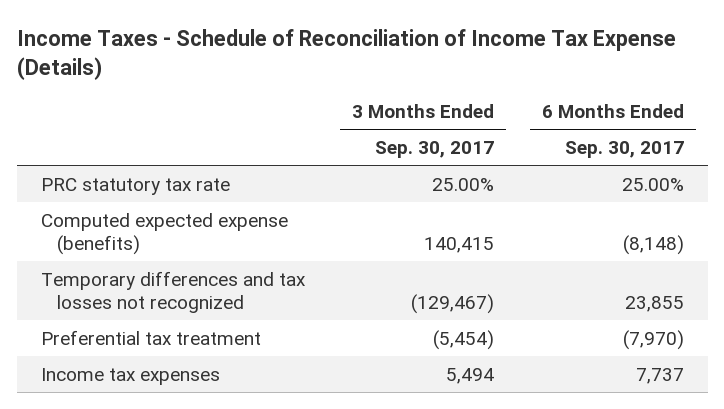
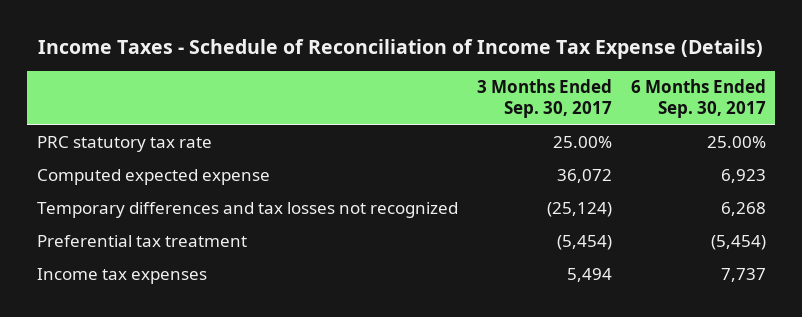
[40,212,288,256] Computed expected expense (benefits) -> [36,168,270,185] Computed expected expense
[424,237,495,254] 140,415 -> [556,168,612,183] 36,072
[622,235,684,256] (8,148) -> [720,168,766,183] 6,923
[411,294,495,315] (129,467) -> [546,201,612,217] (25,124)
[624,296,684,313] 23,855 -> [720,201,766,216] 6,268
[622,329,684,350] (7,970) -> [710,234,766,250] (5,454)

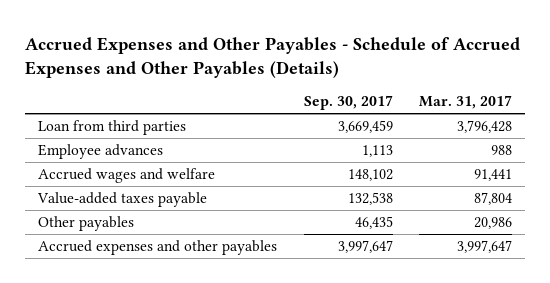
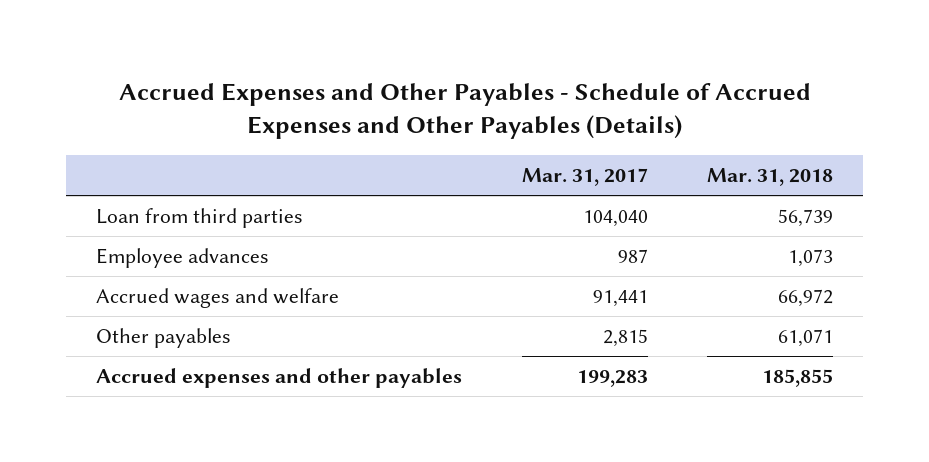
[303,95,393,111] Sep. 30, 2017 -> none
none -> [707,168,834,187] Mar. 31, 2018
[456,120,512,134] 3,796,428 -> [582,210,648,228] 104,040
[490,145,512,156] 988 -> [617,249,648,264] 987
[37,192,208,208] Value-added taxes payable -> none
[473,217,512,230] 20,986 -> [602,329,648,348] 2,815
[456,240,512,254] 3,997,647 -> [576,370,648,388] 199,283

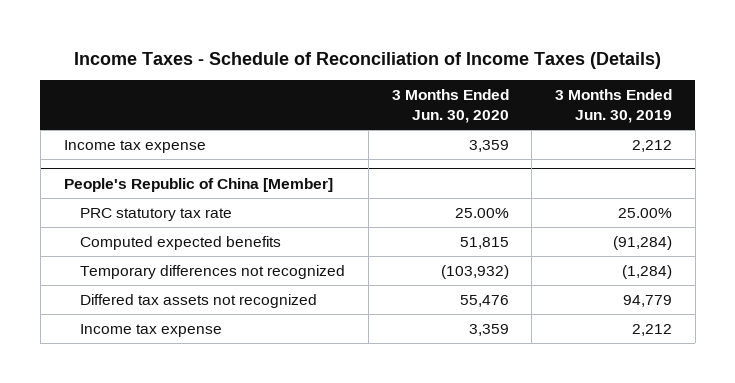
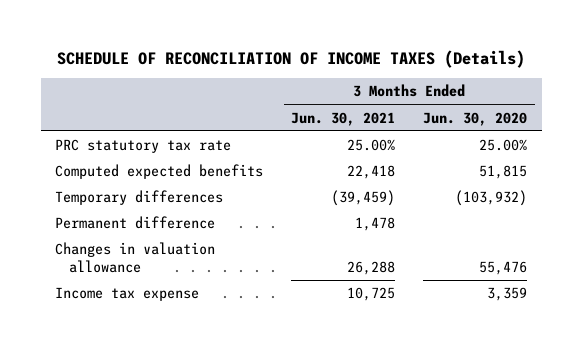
[73,51,661,69] Income Taxes - Schedule of Reconciliation of Income Taxes (Details) -> [57,49,526,68] SCHEDULE OF RECONCILIATION OF INCOME TAXES (Details)
[554,89,672,123] 3 Months Ended Jun. 30, 2019 -> none
none -> [291,111,396,126] Jun. 30, 2021
[63,140,206,154] Income tax expense -> none
[63,177,333,192] People's Republic of China [Member] -> none
[80,265,346,280] Temporary differences not recognized -> [55,190,224,206] Temporary differences
none -> [55,216,216,230] Permanent difference
[80,294,318,309] Differed tax assets not recognized -> [55,242,216,273] Changes in valuation allowance

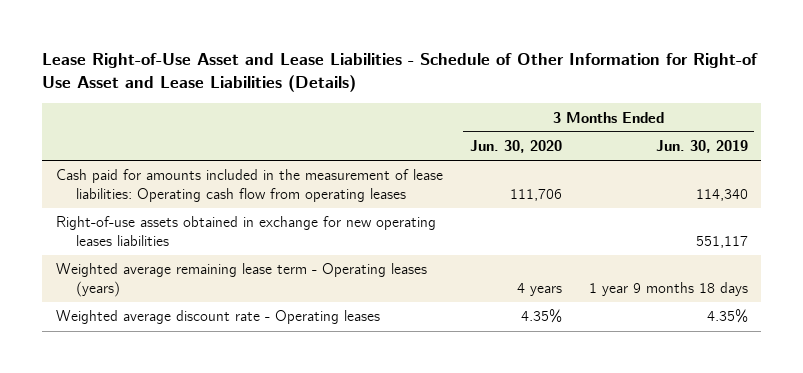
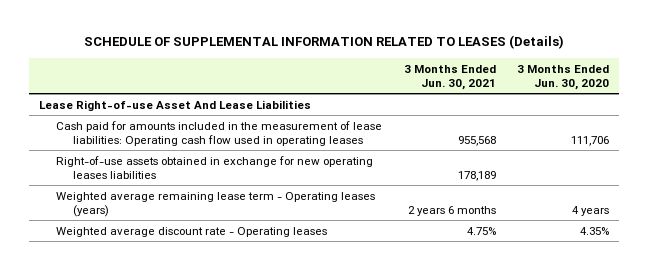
[42,53,759,93] Lease Right-of-Use Asset and Lease Liabilities - Schedule of Other Information for Right-of Use Asset and Lease Liabilities (Details) -> [84,35,565,50] SCHEDULE OF SUPPLEMENTAL INFORMATION RELATED TO LEASES (Details)
[655,140,748,154] Jun. 30, 2019 -> none
none -> [403,64,496,90] 3 Months Ended Jun. 30, 2021
none -> [39,99,312,111] Lease Right-of-use Asset And Lease Liabilities
[55,169,443,203] Cash paid for amounts included in the measurement of lease liabilities: Operating cash flow from operating leases -> [56,120,383,146] Cash paid for amounts included in the measurement of lease liabilities: Operating cash flow used in operating leases

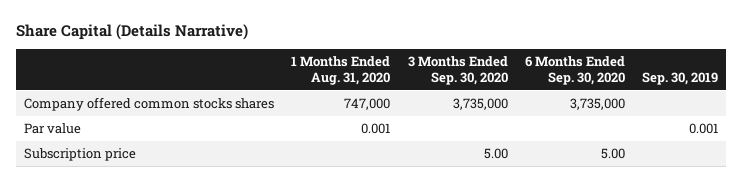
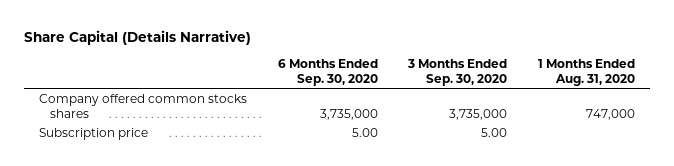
[641,71,718,85] Sep. 30, 2019 -> none
[24,122,82,134] Par value -> none

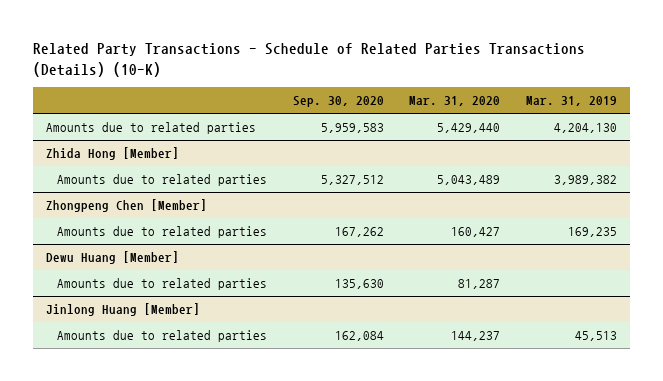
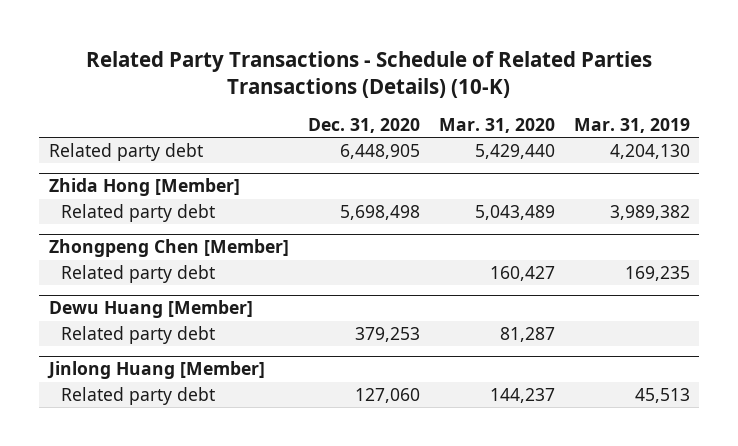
[292,96,384,108] Sep. 30, 2020 -> none
none -> [307,117,420,133] Dec. 31, 2020
[45,122,256,135] Amounts due to related parties -> [48,143,203,162] Related party debt
[57,174,268,187] Amounts due to related parties -> [61,204,216,223] Related party debt
[57,226,268,239] Amounts due to related parties -> [61,265,216,284] Related party debt
[57,278,268,291] Amounts due to related parties -> [61,326,216,345] Related party debt
[57,330,268,343] Amounts due to related parties -> [61,387,216,406] Related party debt

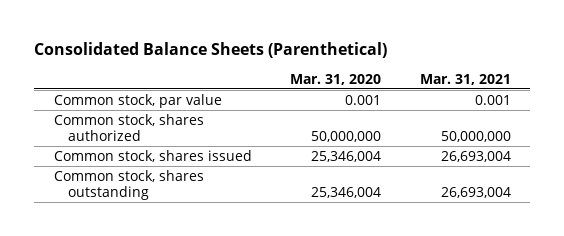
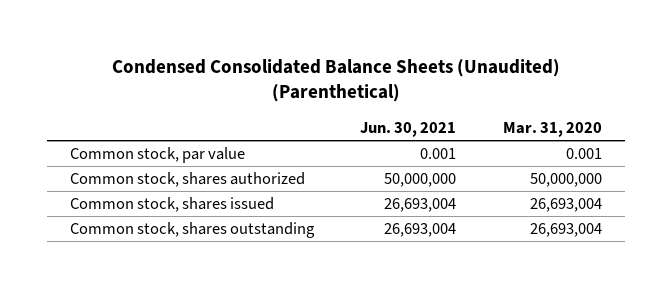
[34,42,388,59] Consolidated Balance Sheets (Parenthetical) -> [111,58,560,103] Condensed Consolidated Balance Sheets (Unaudited) (Parenthetical)
[419,73,511,85] Mar. 31, 2021 -> none
none -> [360,122,457,138] Jun. 30, 2021
[311,150,382,162] 25,346,004 -> [529,198,602,213] 26,693,004
[311,186,382,198] 25,346,004 -> [529,223,602,238] 26,693,004

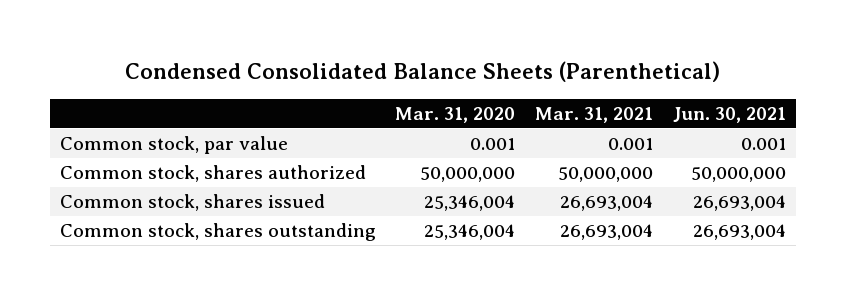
[111,58,560,103] Condensed Consolidated Balance Sheets (Unaudited) (Parenthetical) -> [124,61,720,83] Condensed Consolidated Balance Sheets (Parenthetical)
none -> [535,106,654,123] Mar. 31, 2021
[529,198,602,213] 26,693,004 -> [424,195,516,212] 25,346,004
[529,223,602,238] 26,693,004 -> [424,224,516,241] 25,346,004

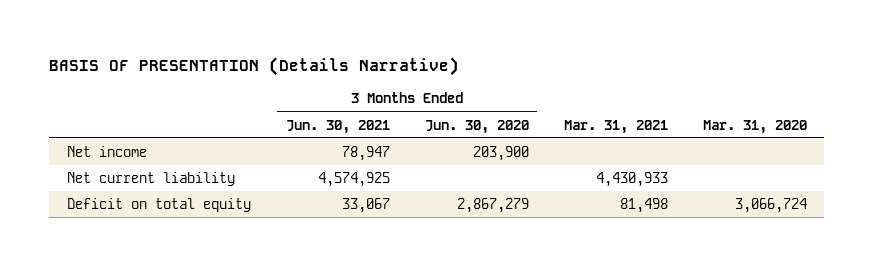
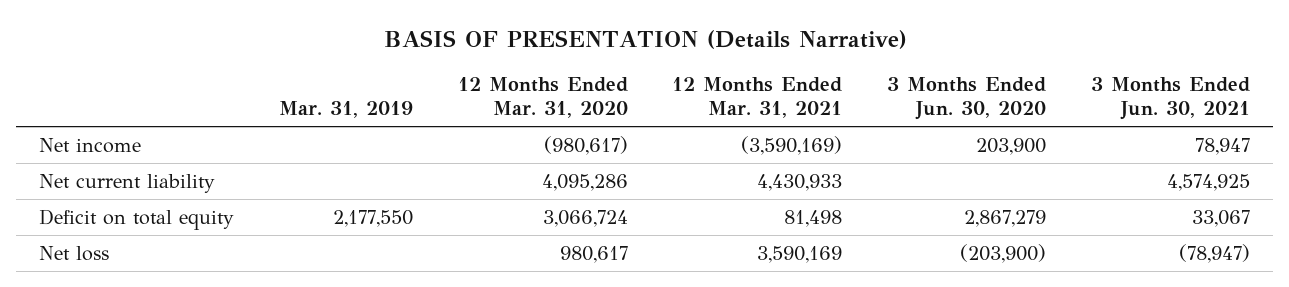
[563,119,668,134] Mar. 31, 2021 -> none
[702,119,807,134] Mar. 31, 2020 -> none
none -> [278,101,413,119] Mar. 31, 2019
none -> [457,77,628,119] 12 Months Ended Mar. 31, 2020
none -> [672,77,843,119] 12 Months Ended Mar. 31, 2021
none -> [38,245,109,261] Net loss

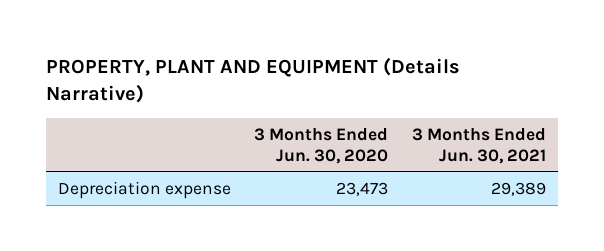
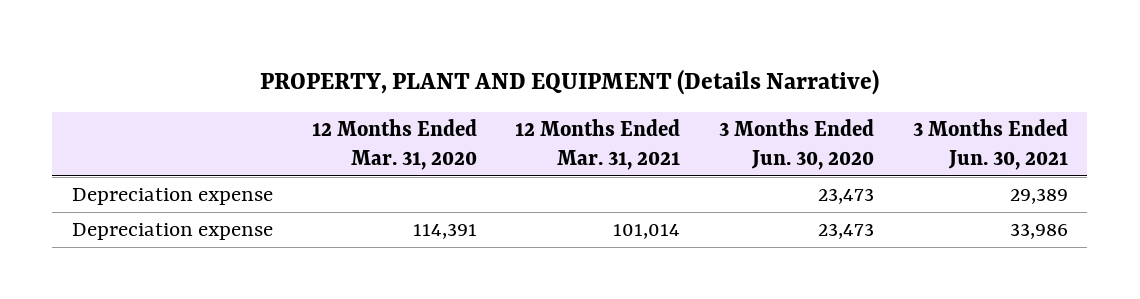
none -> [311,119,477,170] 12 Months Ended Mar. 31, 2020
none -> [515,119,681,170] 12 Months Ended Mar. 31, 2021
none -> [71,222,273,240] Depreciation expense

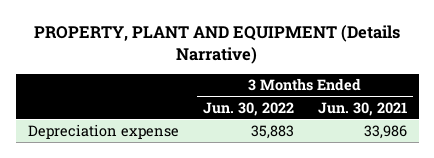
[311,119,477,170] 12 Months Ended Mar. 31, 2020 -> none
[515,119,681,170] 12 Months Ended Mar. 31, 2021 -> none
[719,119,875,170] 3 Months Ended Jun. 30, 2020 -> none
none -> [202,101,294,116] Jun. 30, 2022
[71,187,273,205] Depreciation expense -> none

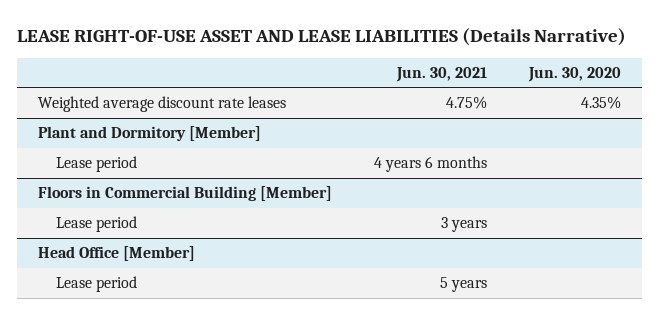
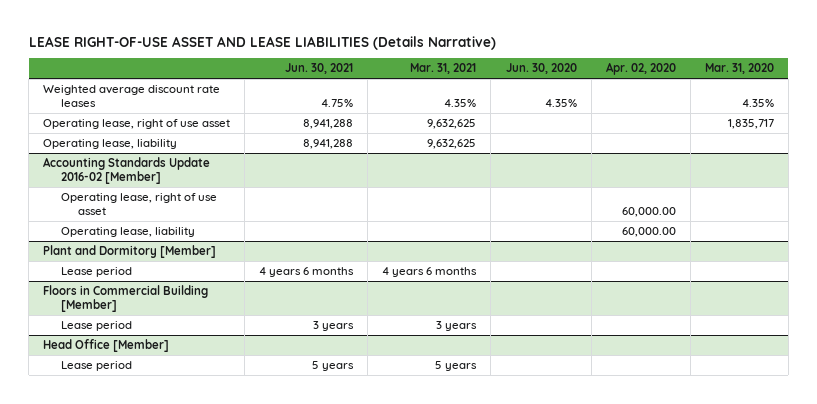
none -> [410,63,477,75] Mar. 31, 2021
none -> [605,62,676,76] Apr. 02, 2020
none -> [704,63,774,75] Mar. 31, 2020
none -> [43,118,231,129] Operating lease, right of use asset
none -> [43,138,178,149] Operating lease, liability
none -> [43,156,211,185] Accounting Standards Update 2016-02 [Member]
none -> [60,192,217,216] Operating lease, right of use asset
none -> [60,226,195,237] Operating lease, liability

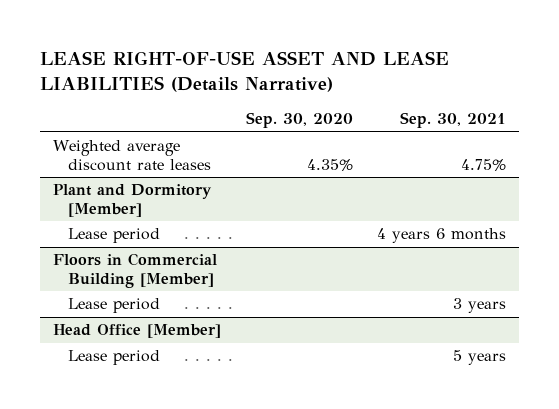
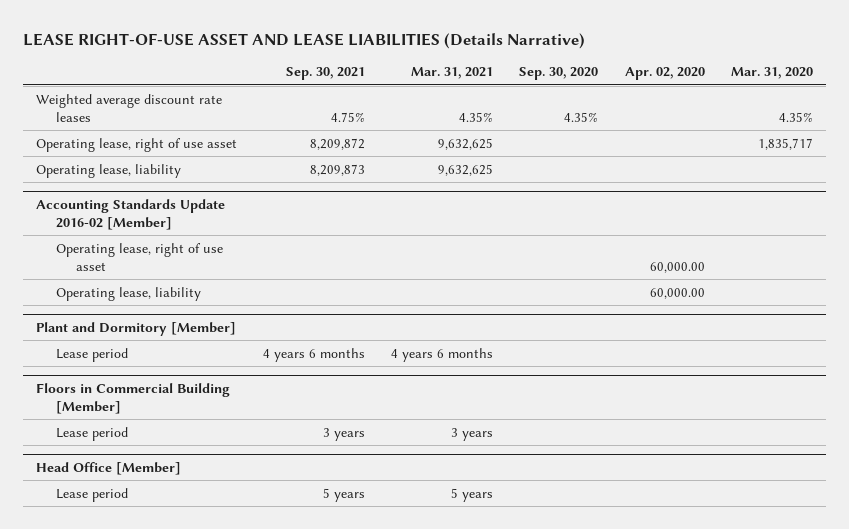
none -> [411,67,494,80] Mar. 31, 2021
none -> [624,67,705,81] Apr. 02, 2020
none -> [730,67,813,80] Mar. 31, 2020
none -> [35,137,237,152] Operating lease, right of use asset
none -> [35,163,181,178] Operating lease, liability
none -> [35,198,225,231] Accounting Standards Update 2016-02 [Member]
none -> [55,242,223,271] Operating lease, right of use asset
none -> [55,286,201,301] Operating lease, liability

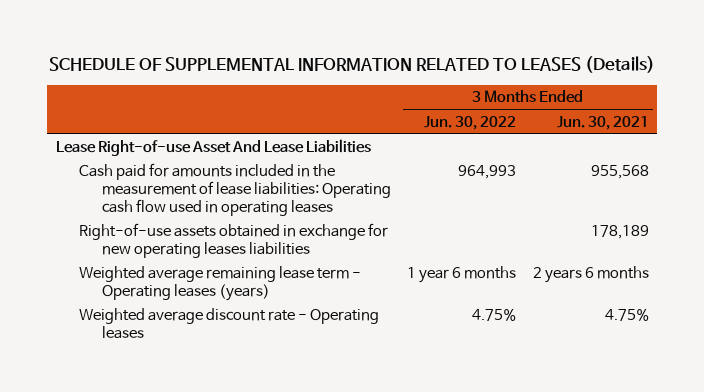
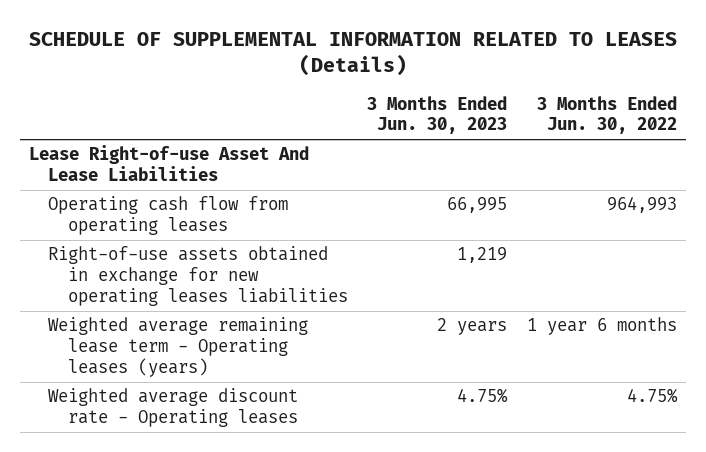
[556,115,649,130] Jun. 30, 2021 -> none
none -> [367,95,508,135] 3 Months Ended Jun. 30, 2023
[78,163,391,217] Cash paid for amounts included in the measurement of lease liabilities: Operating cash flow used in operating leases -> [48,196,289,236] Operating cash flow from operating leases

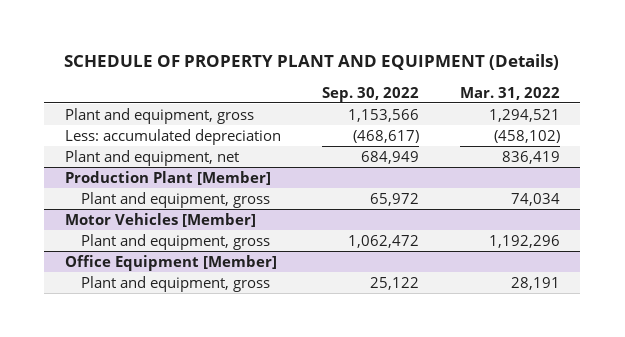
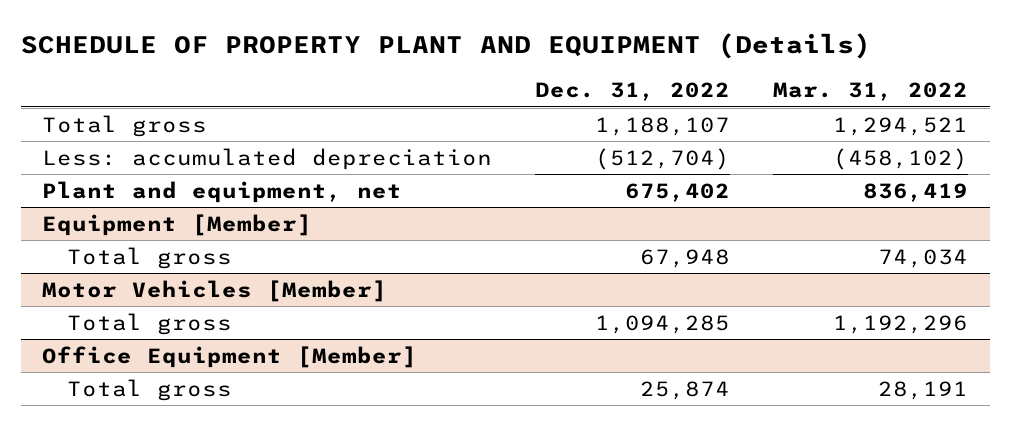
[321,86,419,102] Sep. 30, 2022 -> none
none -> [535,82,731,102] Dec. 31, 2022
[64,107,254,124] Plant and equipment, gross -> [42,114,208,137] Total gross
[64,170,271,185] Production Plant [Member] -> none
none -> [42,213,313,236] Equipment [Member]
[80,191,270,208] Plant and equipment, gross -> [67,246,233,269] Total gross
[80,233,270,250] Plant and equipment, gross -> [67,312,233,335] Total gross
[80,275,270,292] Plant and equipment, gross -> [67,378,233,401] Total gross

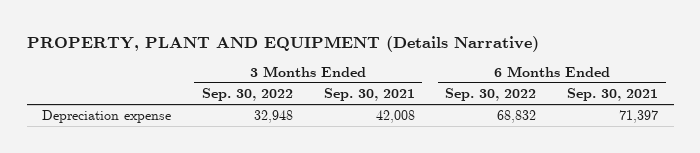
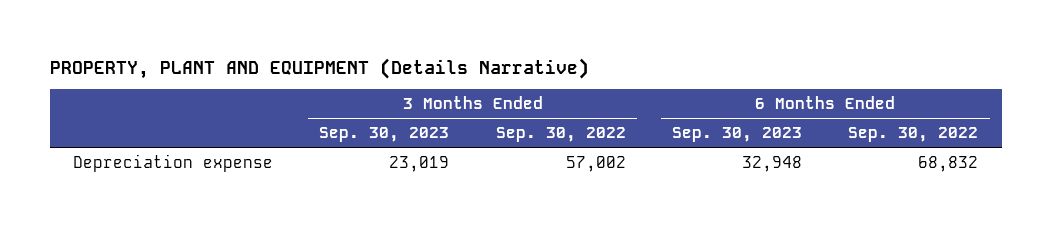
[323,88,415,102] Sep. 30, 2021 -> none
[567,88,659,102] Sep. 30, 2021 -> none
none -> [319,127,450,143] Sep. 30, 2023
none -> [672,127,803,143] Sep. 30, 2023
[253,110,293,124] 32,948 -> [565,155,626,172] 57,002

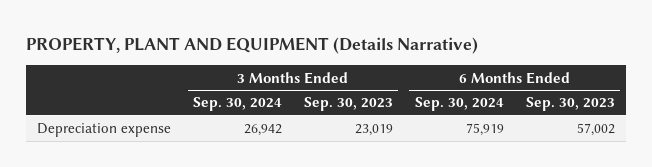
[495,127,626,143] Sep. 30, 2022 -> none
[848,127,979,143] Sep. 30, 2022 -> none
none -> [193,97,283,112] Sep. 30, 2024
none -> [414,97,504,112] Sep. 30, 2024
[742,155,803,172] 32,948 -> [576,123,615,137] 57,002

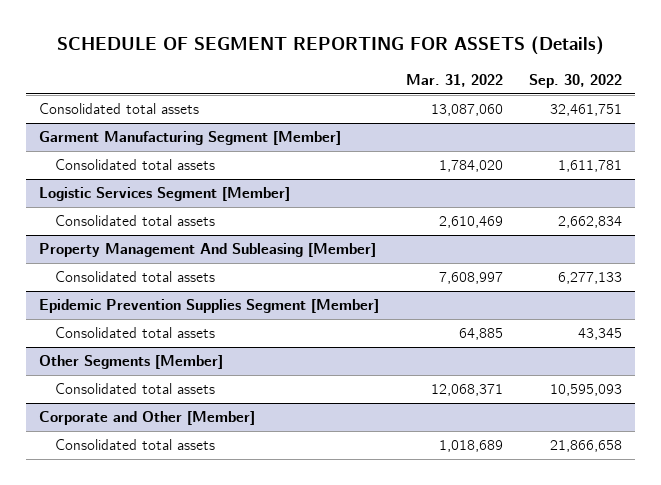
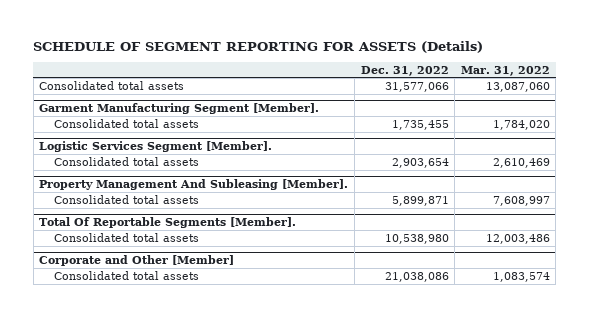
[528,73,622,88] Sep. 30, 2022 -> none
none -> [360,65,449,76] Dec. 31, 2022
[39,131,342,146] Garment Manufacturing Segment [Member] -> [39,103,320,115] Garment Manufacturing Segment [Member].
[39,187,291,202] Logistic Services Segment [Member] -> [39,141,273,153] Logistic Services Segment [Member].
[39,243,377,258] Property Management And Subleasing [Member] -> [39,179,349,191] Property Management And Subleasing [Member].
[39,299,380,314] Epidemic Prevention Supplies Segment [Member] -> none
[39,355,224,370] Other Segments [Member] -> none
[54,383,215,395] Consolidated total assets -> none
none -> [39,217,297,229] Total Of Reportable Segments [Member].
[458,328,503,341] 64,885 -> [485,233,550,244] 12,003,486
[438,440,503,453] 1,018,689 -> [492,271,550,282] 1,083,574

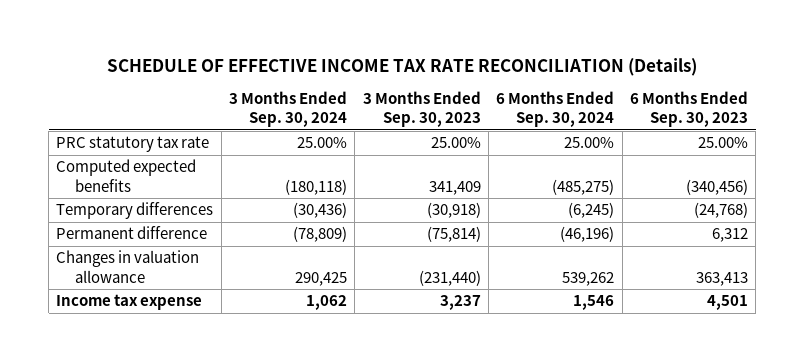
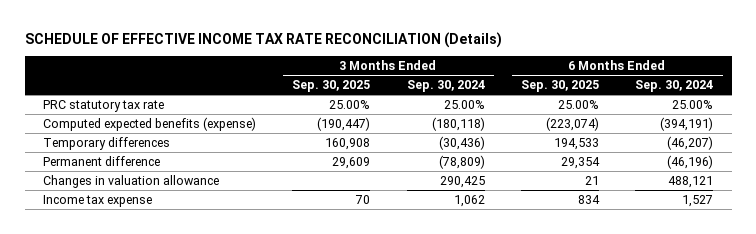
[362,91,481,128] 3 Months Ended Sep. 30, 2023 -> none
[630,91,749,128] 6 Months Ended Sep. 30, 2023 -> none
none -> [292,80,371,93] Sep. 30, 2025
none -> [521,80,600,93] Sep. 30, 2025
[56,159,197,192] Computed expected benefits -> [42,116,256,131] Computed expected benefits (expense)
[552,178,615,195] (485,275) -> [660,116,714,131] (394,191)
[568,202,615,219] (6,245) -> [667,135,714,150] (46,207)
[562,271,615,286] 539,262 -> [668,175,714,188] 488,121
[573,295,615,311] 1,546 -> [682,194,714,207] 1,527

